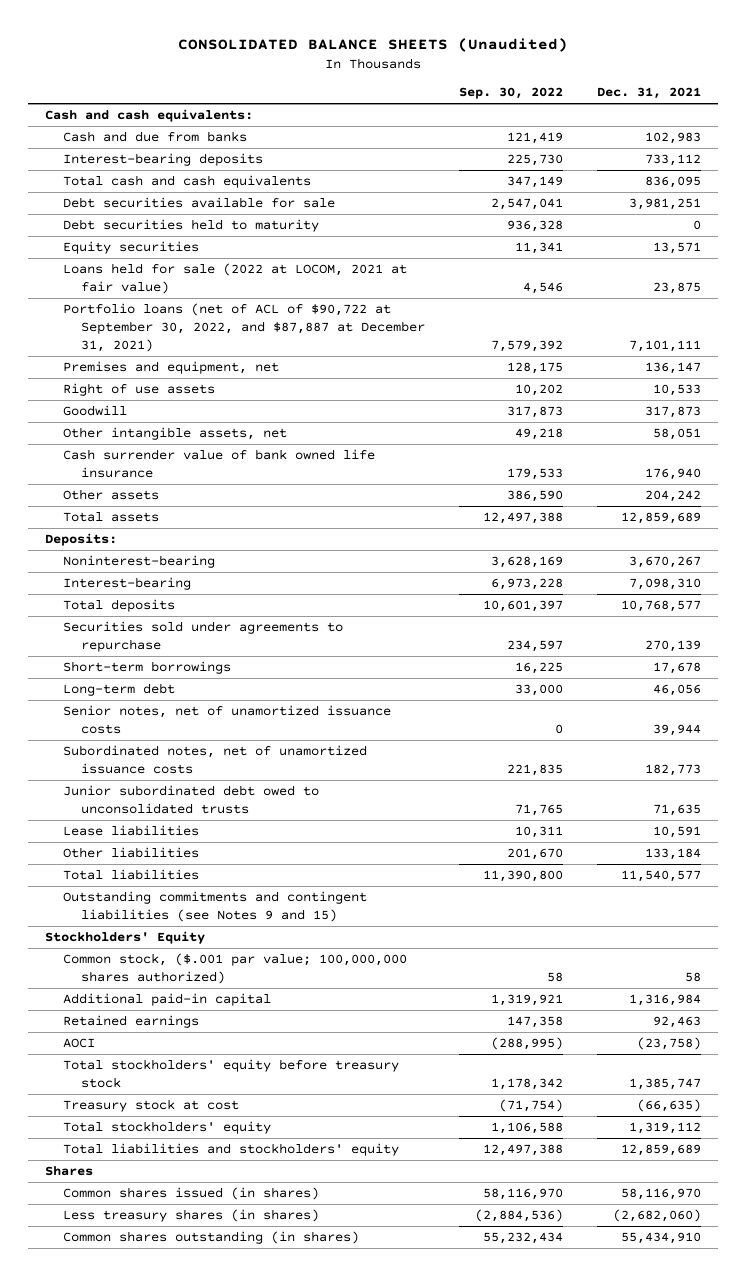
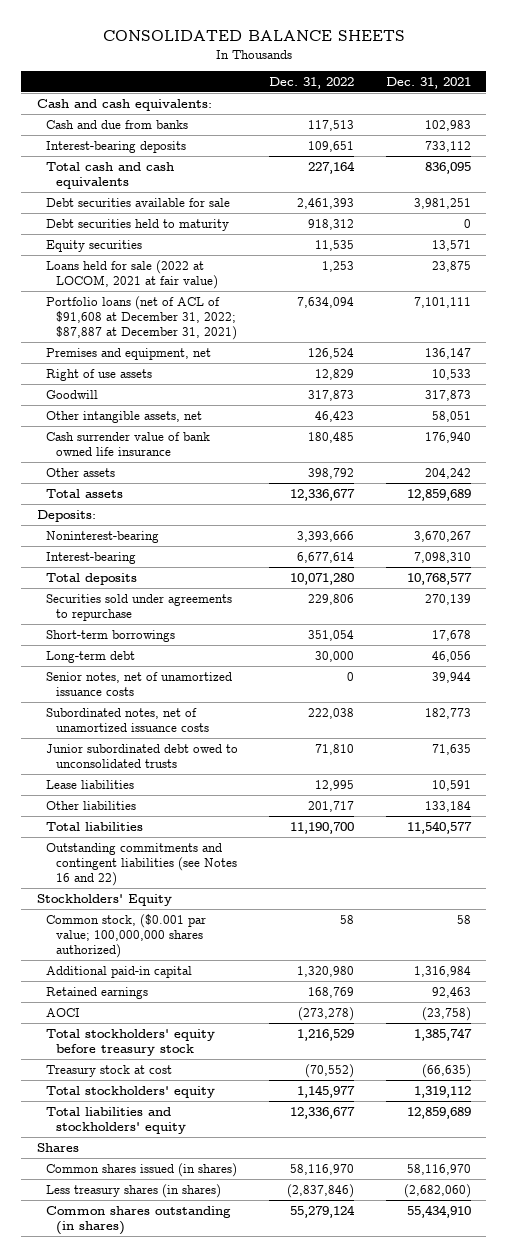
[177,37,568,52] CONSOLIDATED BALANCE SHEETS (Unaudited) -> [102,30,405,42] CONSOLIDATED BALANCE SHEETS
[458,87,563,100] Sep. 30, 2022 -> none
none -> [269,77,355,90] Dec. 31, 2022
[62,302,425,352] Portfolio loans (net of ACL of $90,722 at September 30, 2022, and $87,887 at December 31, 2021) -> [46,295,237,341] Portfolio loans (net of ACL of $91,608 at December 31, 2022; $87,887 at December 31, 2021)
[62,890,367,922] Outstanding commitments and contingent liabilities (see Notes 9 and 15) -> [46,842,237,887] Outstanding commitments and contingent liabilities (see Notes 16 and 22)
[62,952,407,984] Common stock, ($.001 par value; 100,000,000 shares authorized) -> [46,913,207,959] Common stock, ($0.001 par value; 100,000,000 shares authorized)

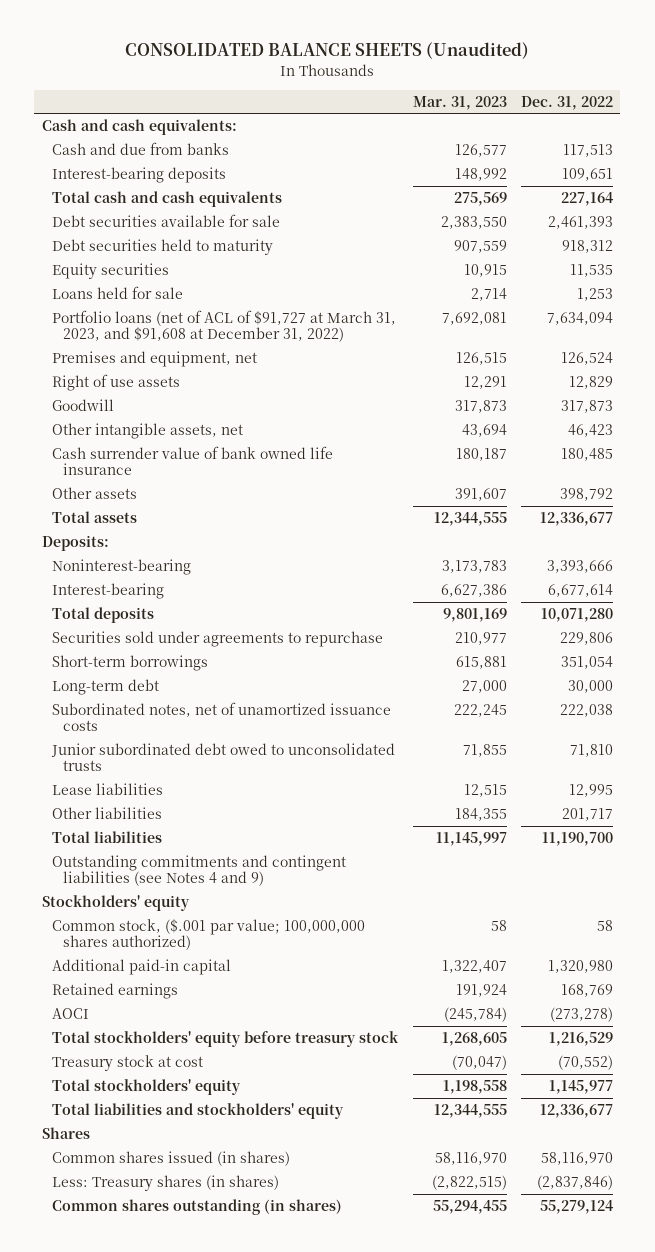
[102,30,405,42] CONSOLIDATED BALANCE SHEETS -> [125,42,530,60] CONSOLIDATED BALANCE SHEETS (Unaudited)
[385,77,471,90] Dec. 31, 2021 -> none
none -> [412,95,507,110] Mar. 31, 2023
[46,259,218,290] Loans held for sale (2022 at LOCOM, 2021 at fair value) -> [52,286,184,300] Loans held for sale
[46,295,237,341] Portfolio loans (net of ACL of $91,608 at December 31, 2022; $87,887 at December 31, 2021) -> [52,310,397,343] Portfolio loans (net of ACL of $91,727 at March 31, 2023, and $91,608 at December 31, 2022)
[46,671,233,697] Senior notes, net of unamortized issuance costs -> none
[46,842,237,887] Outstanding commitments and contingent liabilities (see Notes 16 and 22) -> [52,855,347,887] Outstanding commitments and contingent liabilities (see Notes 4 and 9)
[36,893,172,906] Stockholders' Equity -> [41,895,190,912] Stockholders' equity
[46,913,207,959] Common stock, ($0.001 par value; 100,000,000 shares authorized) -> [52,919,366,951] Common stock, ($.001 par value; 100,000,000 shares authorized)
[46,1183,222,1198] Less treasury shares (in shares) -> [52,1175,280,1192] Less: Treasury shares (in shares)

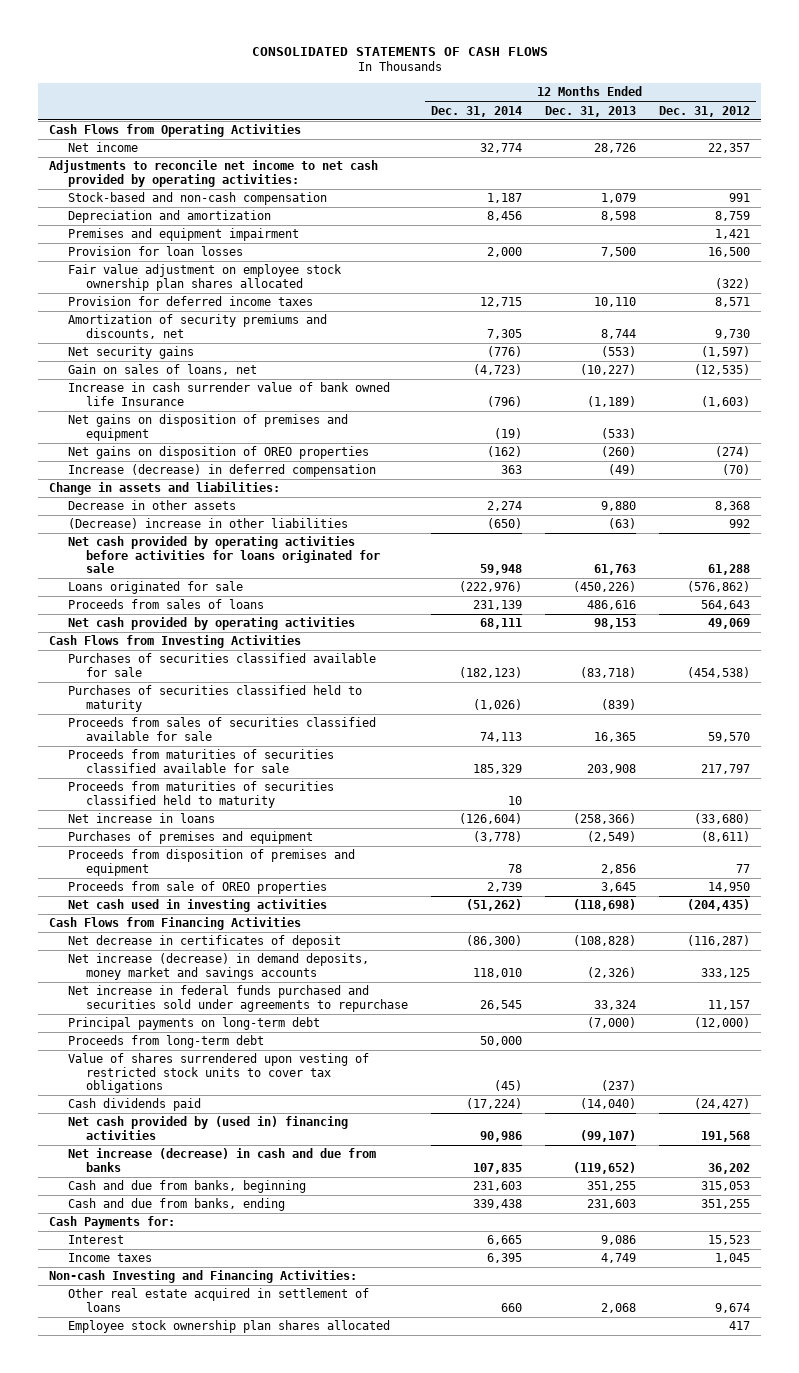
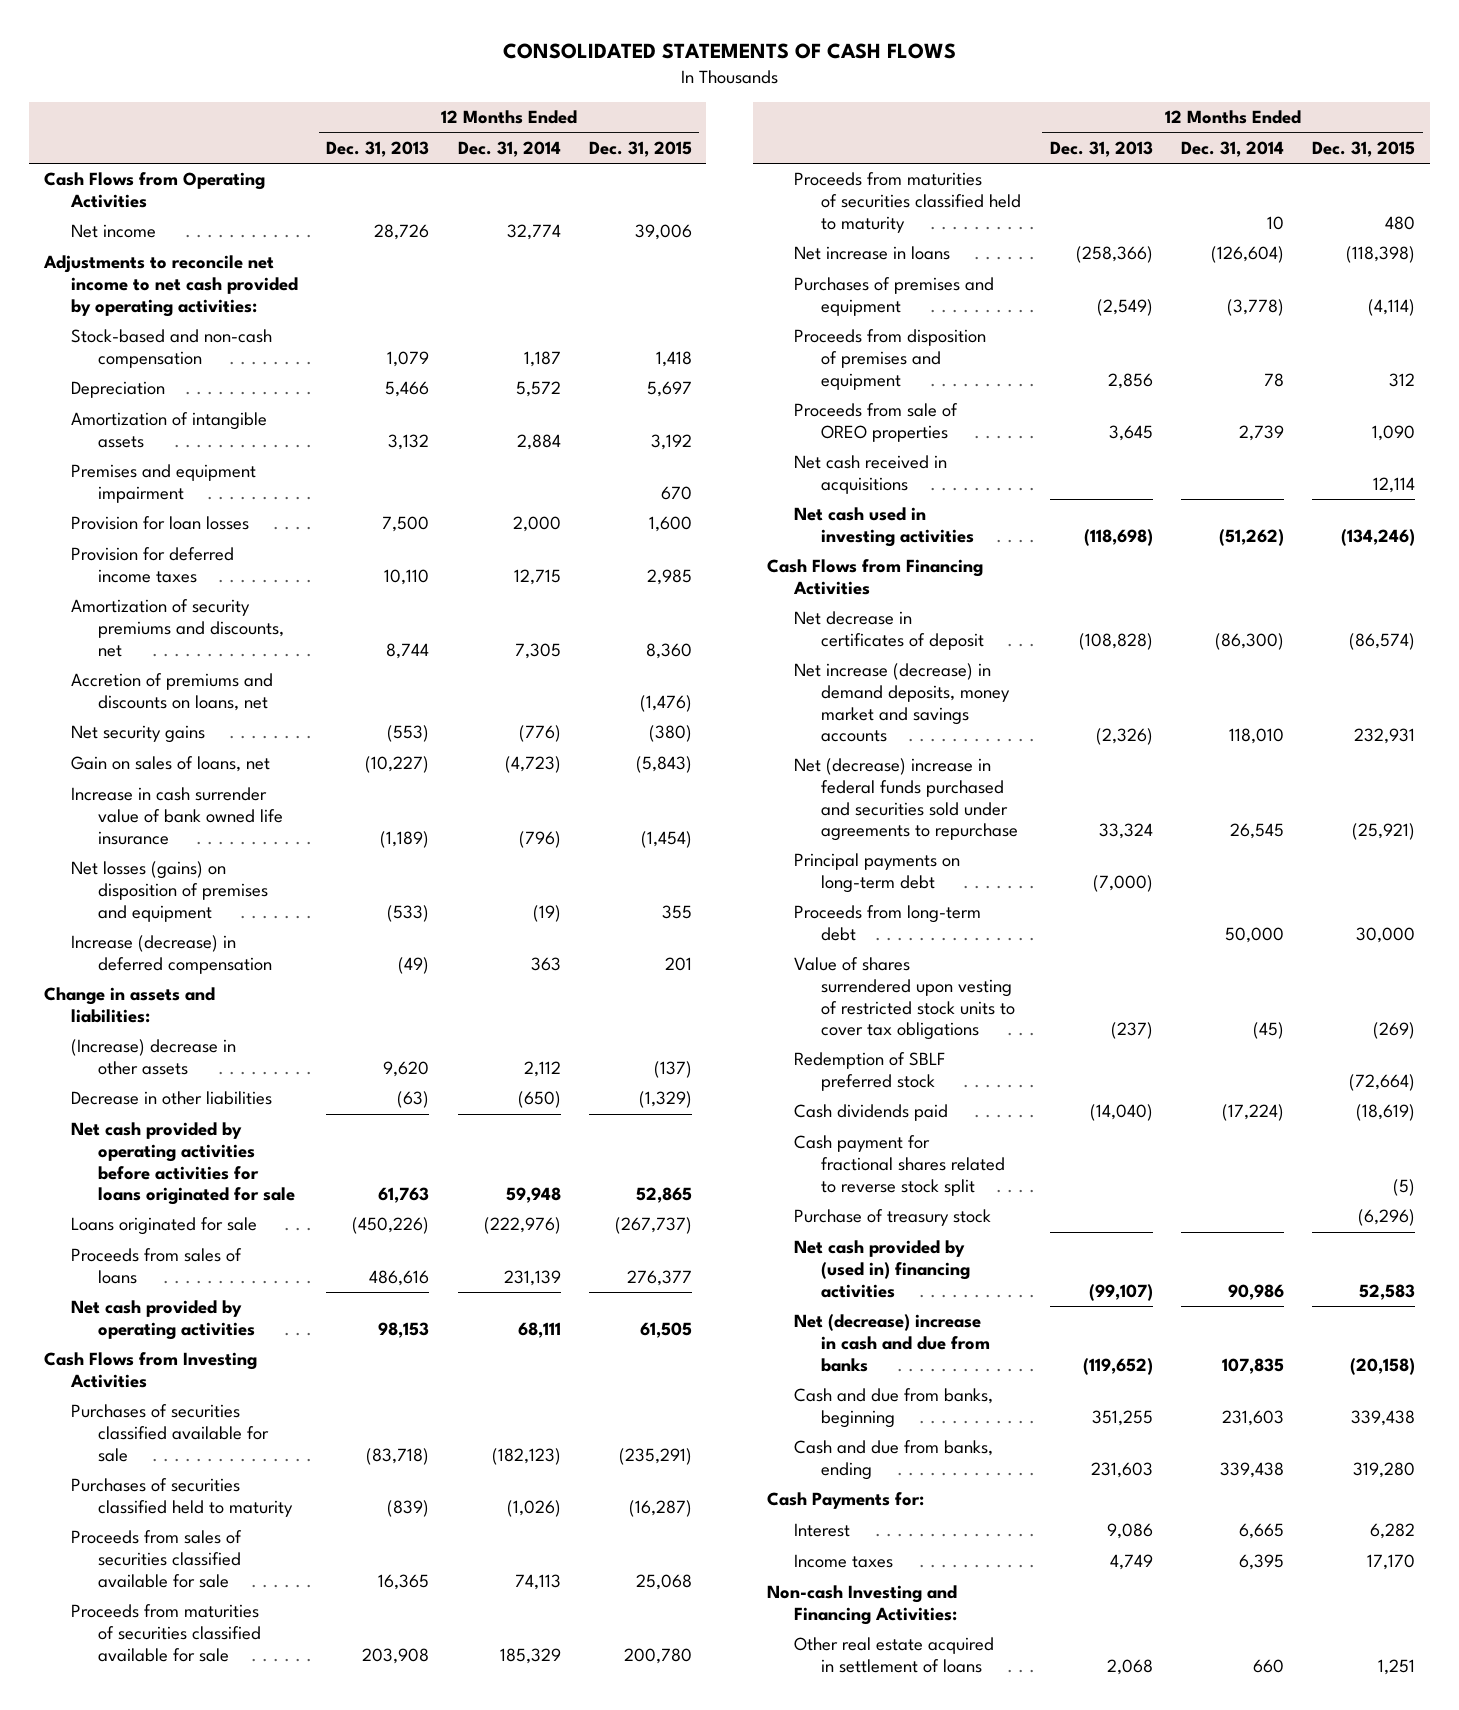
[658,105,750,117] Dec. 31, 2012 -> none
none -> [589,140,693,157] Dec. 31, 2015
[67,210,271,224] Depreciation and amortization -> [70,381,165,399] Depreciation
[486,211,522,222] 8,456 -> [515,381,561,398] 5,572
[600,211,636,222] 8,598 -> [385,381,430,398] 5,466
none -> [70,412,267,449] Amortization of intangible assets
[67,264,342,291] Fair value adjustment on employee stock ownership plan shares allocated -> none
none -> [70,673,273,712] Accretion of premiums and discounts on loans, net
[67,446,369,460] Net gains on disposition of OREO properties -> none
[67,382,390,406] Increase in cash surrender value of bank owned life Insurance -> [70,787,283,845] Increase in cash surrender value of bank owned life insurance
[67,414,348,441] Net gains on disposition of premises and equipment -> [70,861,268,922] Net losses (gains) on disposition of premises and equipment
[67,500,236,511] Decrease in other assets -> [70,1039,236,1076] (Increase) decrease in other assets
[486,501,522,512] 2,274 -> [523,1061,561,1078] 2,112
[600,501,636,512] 9,880 -> [383,1061,430,1078] 9,620
[67,518,348,530] (Decrease) increase in other liabilities -> [70,1091,272,1106] Decrease in other liabilities
none -> [794,455,948,495] Net cash received in acquisitions
[67,985,408,1012] Net increase in federal funds purchased and securities sold under agreements to repurchase -> [794,758,1019,842] Net (decrease) increase in federal funds purchased and securities sold under agreements to repurchase
none -> [794,1052,946,1092] Redemption of SBLF preferred stock
none -> [794,1135,1006,1196] Cash payment for fractional shares related to reverse stock split
none -> [794,1209,992,1227] Purchase of treasury stock
[67,1148,376,1172] Net increase (decrease) in cash and due from banks -> [794,1314,991,1372] Net (decrease) increase in cash and due from banks
[67,1320,390,1334] Employee stock ownership plan shares allocated -> none

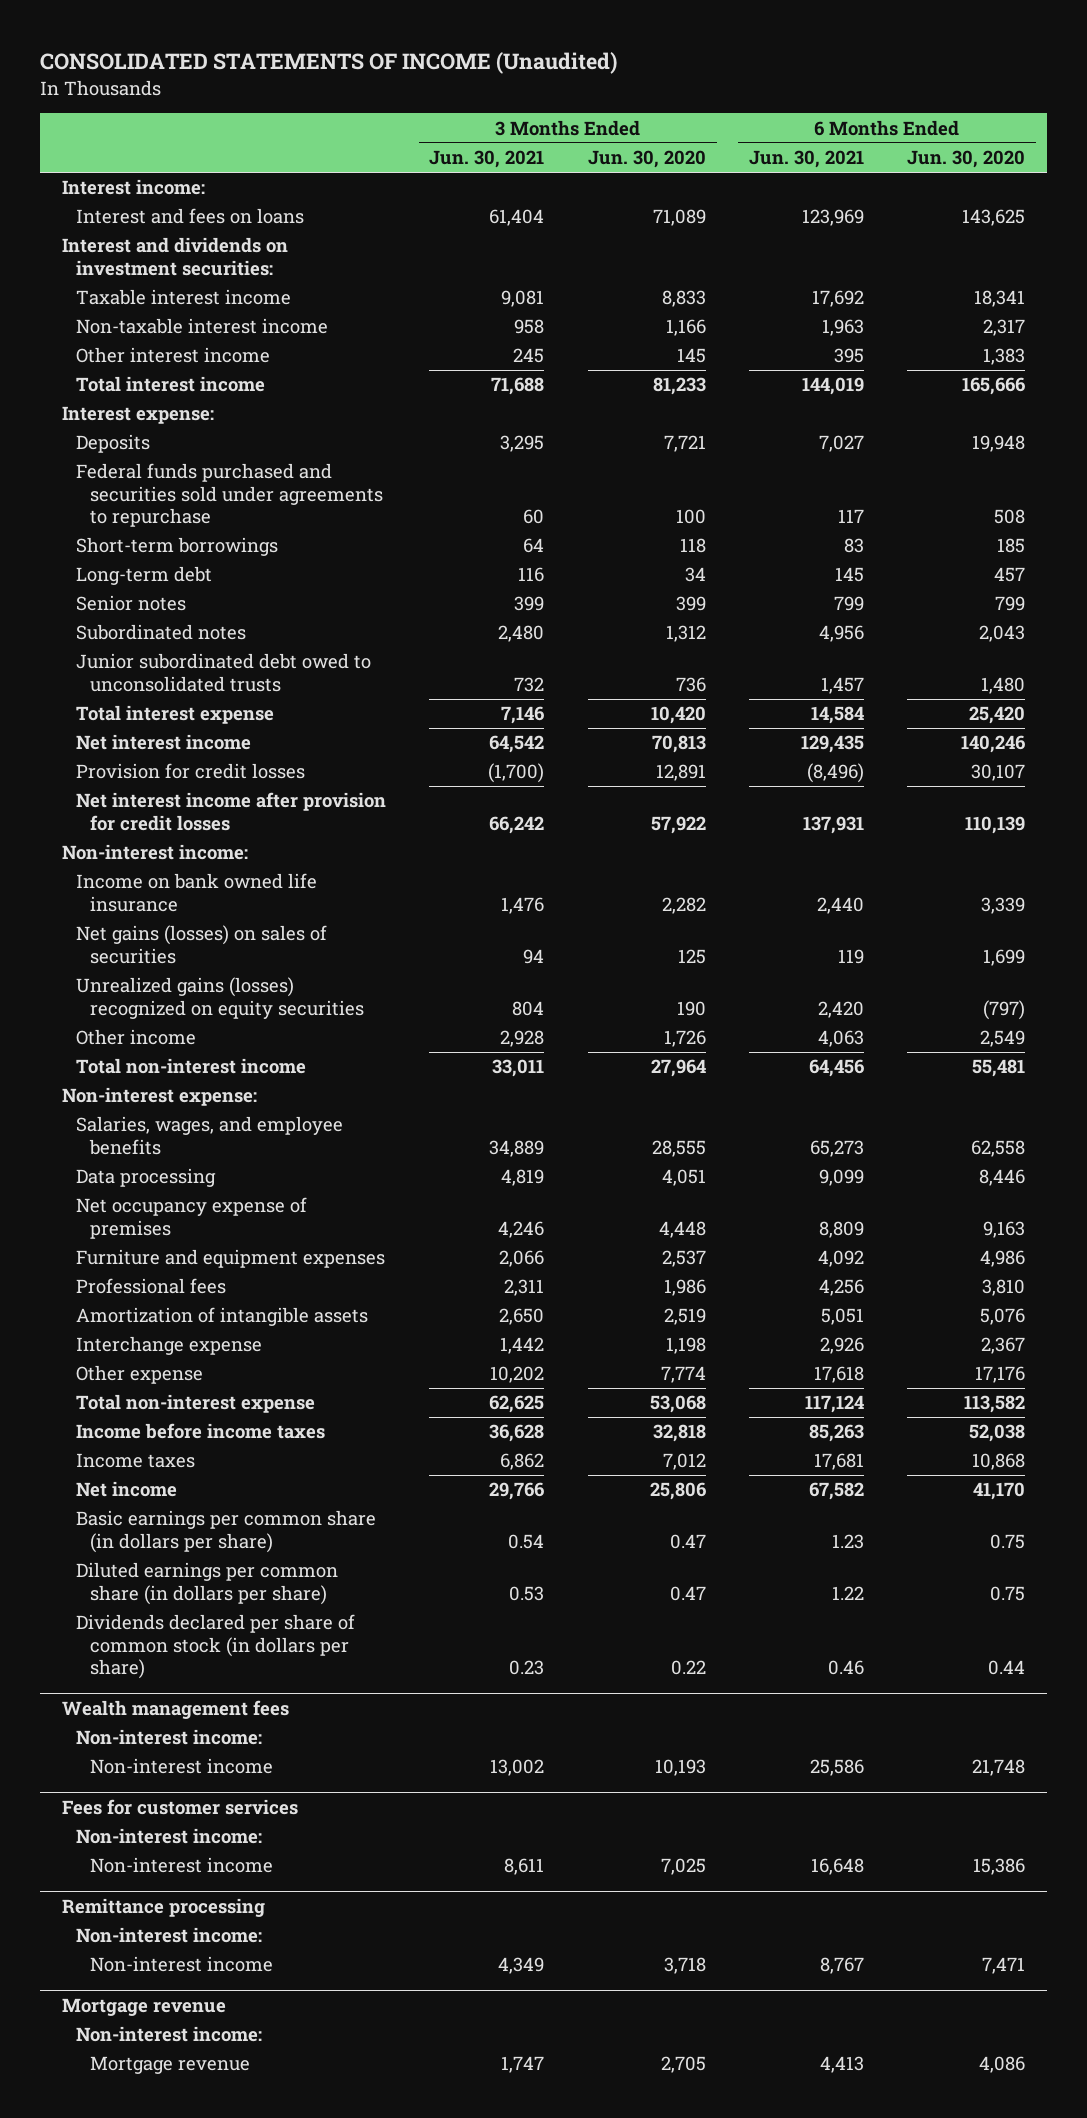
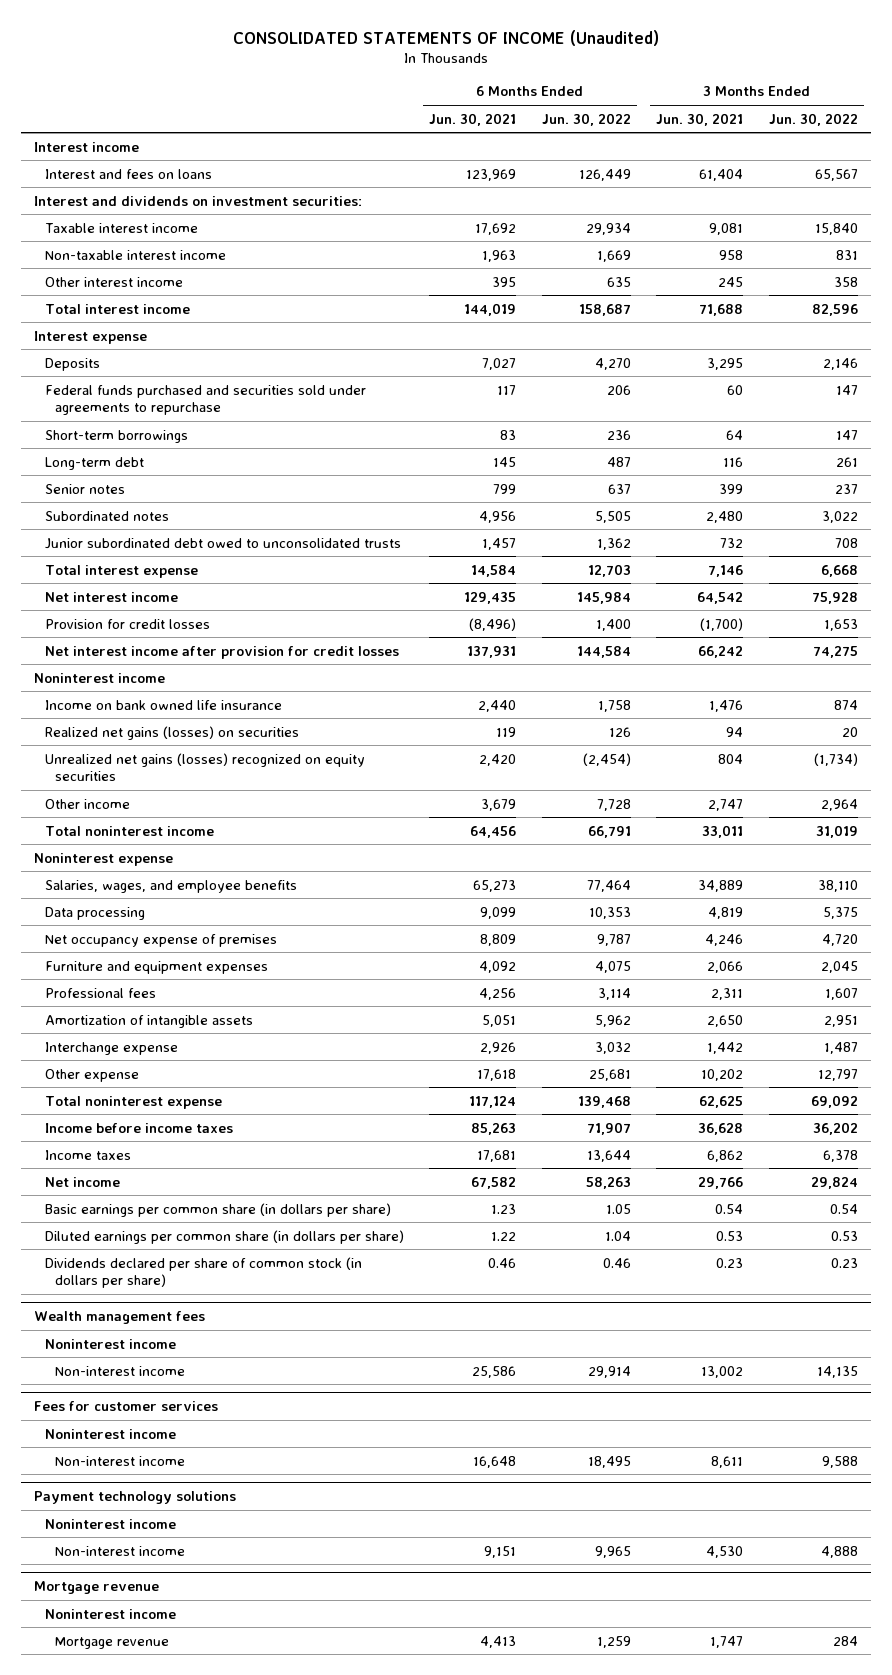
[587,150,706,169] Jun. 30, 2020 -> none
[907,150,1026,169] Jun. 30, 2020 -> none
none -> [541,112,631,126] Jun. 30, 2022
none -> [768,112,858,126] Jun. 30, 2022
[61,179,205,196] Interest income: -> [33,141,139,152] Interest income
[61,406,214,425] Interest expense: -> [33,330,147,344] Interest expense
[61,844,248,861] Non-interest income: -> [33,672,165,683] Noninterest income
[76,925,328,964] Net gains (losses) on sales of securities -> [44,725,299,740] Realized net gains (losses) on securities
[76,977,365,1019] Unrealized gains (losses) recognized on equity securities -> [44,752,365,782] Unrealized net gains (losses) recognized on equity securities
[500,1030,545,1048] 2,928 -> [708,798,744,811] 2,747
[818,1030,865,1048] 4,063 -> [481,798,517,811] 3,679
[76,1058,307,1075] Total non-interest income -> [44,825,214,836] Total noninterest income
[61,1087,257,1107] Non-interest expense: -> [33,852,173,866] Noninterest expense
[76,1394,316,1414] Total non-interest expense -> [44,1095,222,1109] Total noninterest expense
[76,1729,263,1746] Non-interest income: -> [44,1338,176,1349] Noninterest income
[76,1828,263,1845] Non-interest income: -> [44,1428,176,1439] Noninterest income
[61,1897,265,1917] Remittance processing -> none
none -> [33,1491,236,1505] Payment technology solutions
[76,1927,263,1944] Non-interest income: -> [44,1518,176,1529] Noninterest income
[498,1957,545,1975] 4,349 -> [706,1545,744,1558] 4,530
[820,1957,865,1975] 8,767 -> [484,1545,517,1558] 9,151
[76,2026,263,2043] Non-interest income: -> [44,1608,176,1619] Noninterest income

